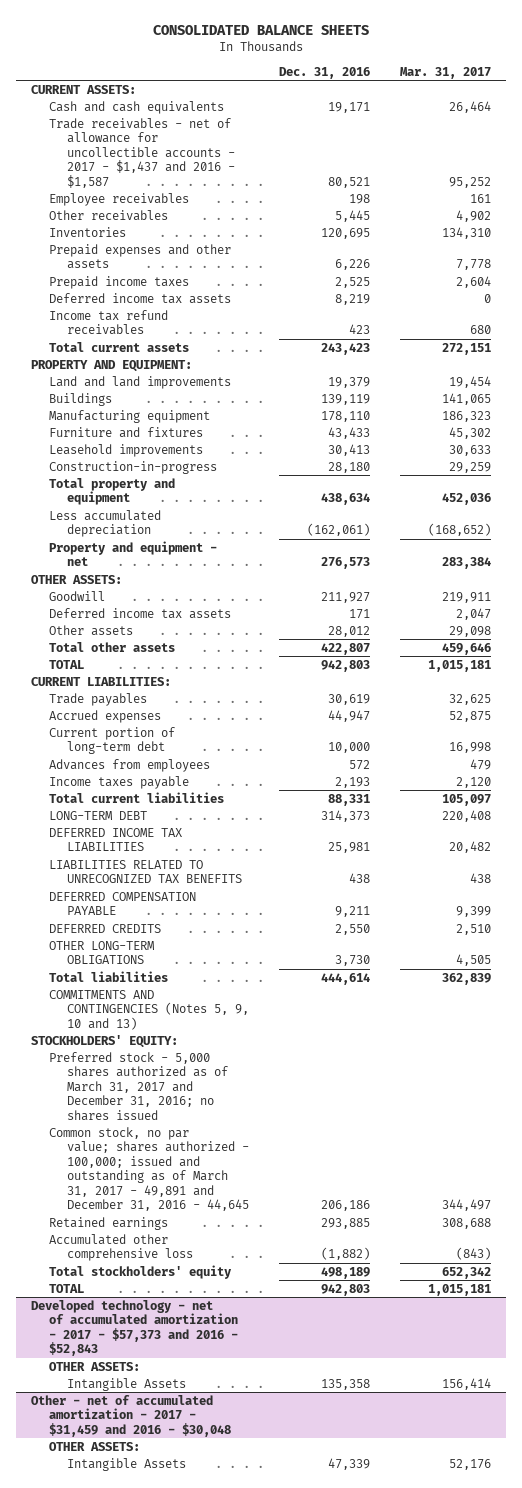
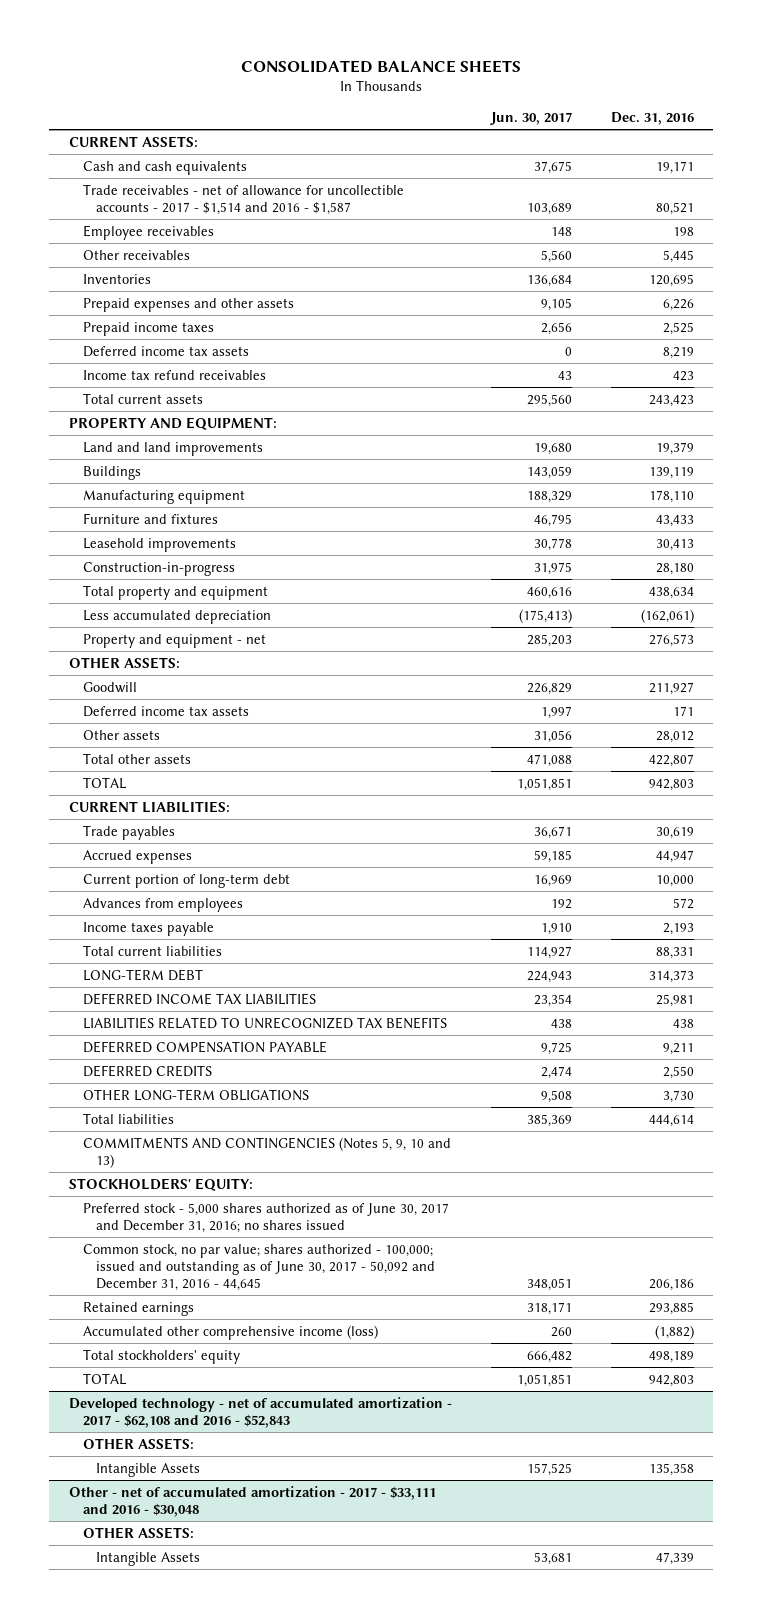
[399,66,491,79] Mar. 31, 2017 -> none
none -> [489,111,572,125] Jun. 30, 2017
[49,117,236,188] Trade receivables - net of allowance for uncollectible accounts - 2017 - $1,437 and 2016 - $1,587 -> [82,183,404,215] Trade receivables - net of allowance for uncollectible accounts - 2017 - $1,514 and 2016 - $1,587
[49,1051,229,1121] Preferred stock - 5,000 shares authorized as of March 31, 2017 and December 31, 2016; no shares issued -> [82,1202,449,1233] Preferred stock - 5,000 shares authorized as of June 30, 2017 and December 31, 2016; no shares issued
[49,1126,250,1212] Common stock, no par value; shares authorized - 100,000; issued and outstanding as of March 31, 2017 - 49,891 and December 31, 2016 - 44,645 -> [82,1243,436,1291] Common stock, no par value; shares authorized - 100,000; issued and outstanding as of June 30, 2017 - 50,092 and December 31, 2016 - 44,645
[49,1233,194,1262] Accumulated other comprehensive loss -> [82,1324,378,1340] Accumulated other comprehensive income (loss)
[31,1299,239,1357] Developed technology - net of accumulated amortization - 2017 - $57,373 and 2016 - $52,843 -> [68,1396,452,1428] Developed technology - net of accumulated amortization - 2017 - $62,108 and 2016 - $52,843
[31,1394,232,1437] Other - net of accumulated amortization - 2017 - $31,459 and 2016 - $30,048 -> [68,1485,436,1517] Other - net of accumulated amortization - 2017 - $33,111 and 2016 - $30,048

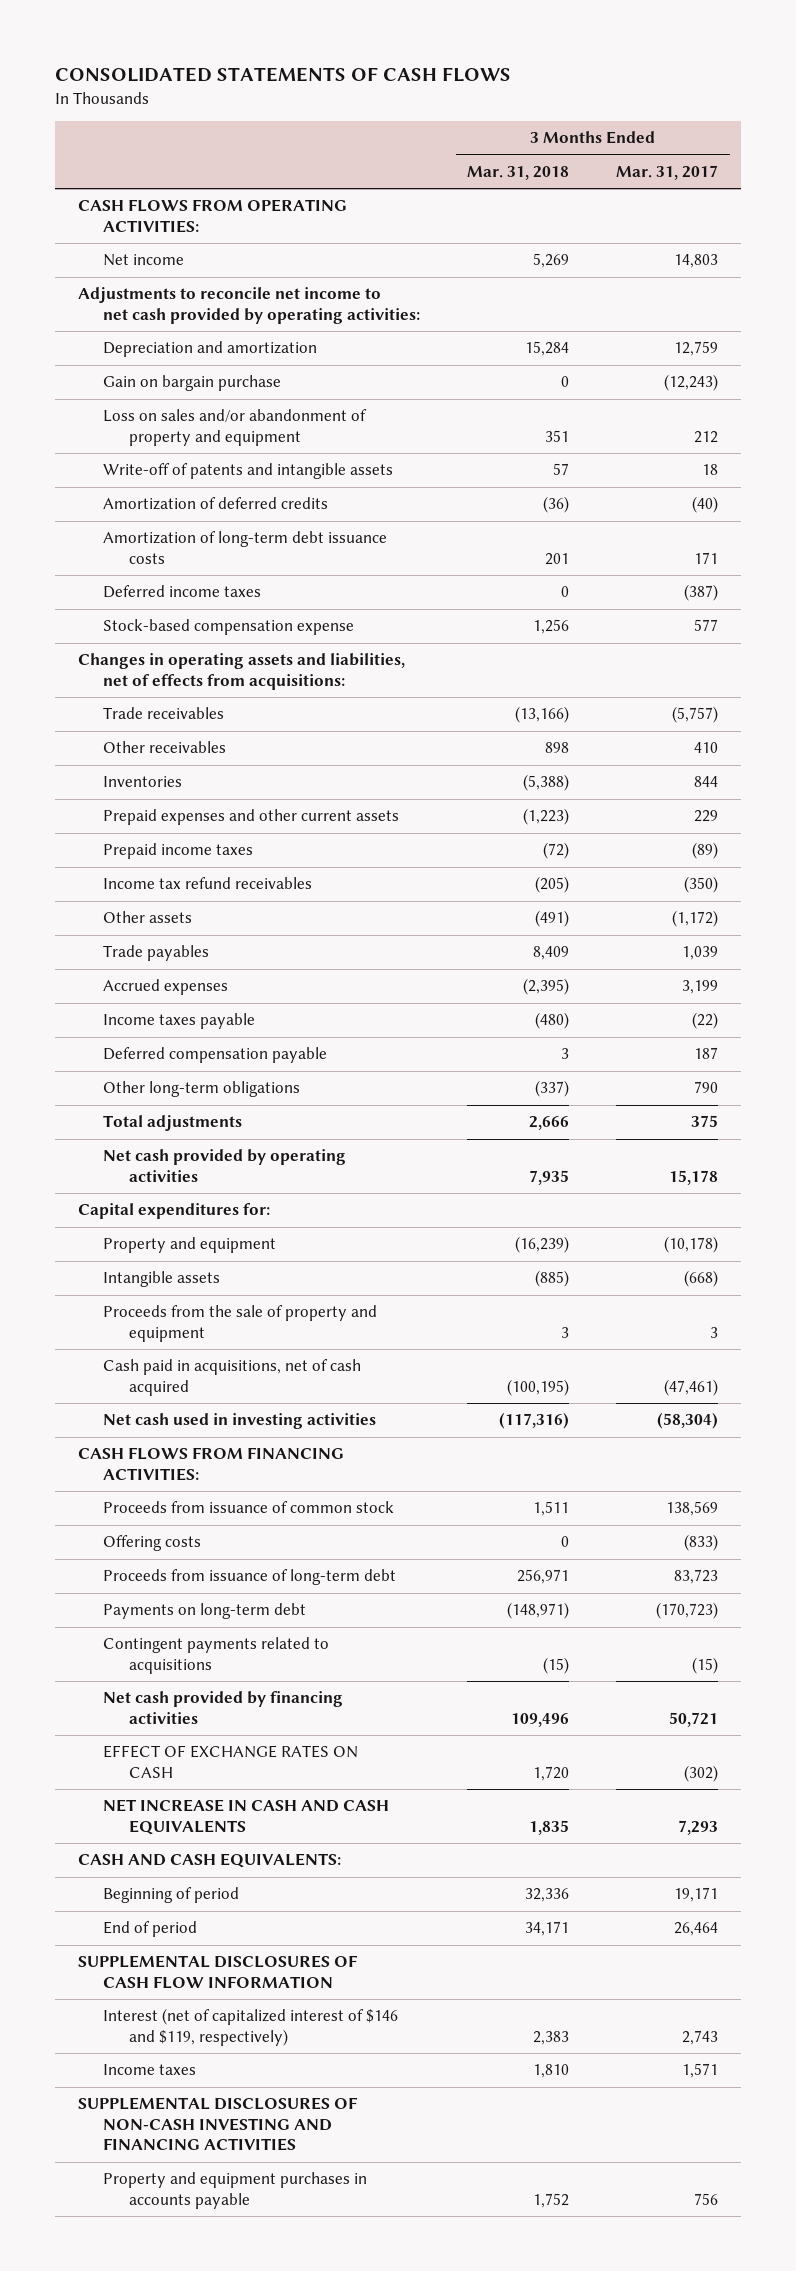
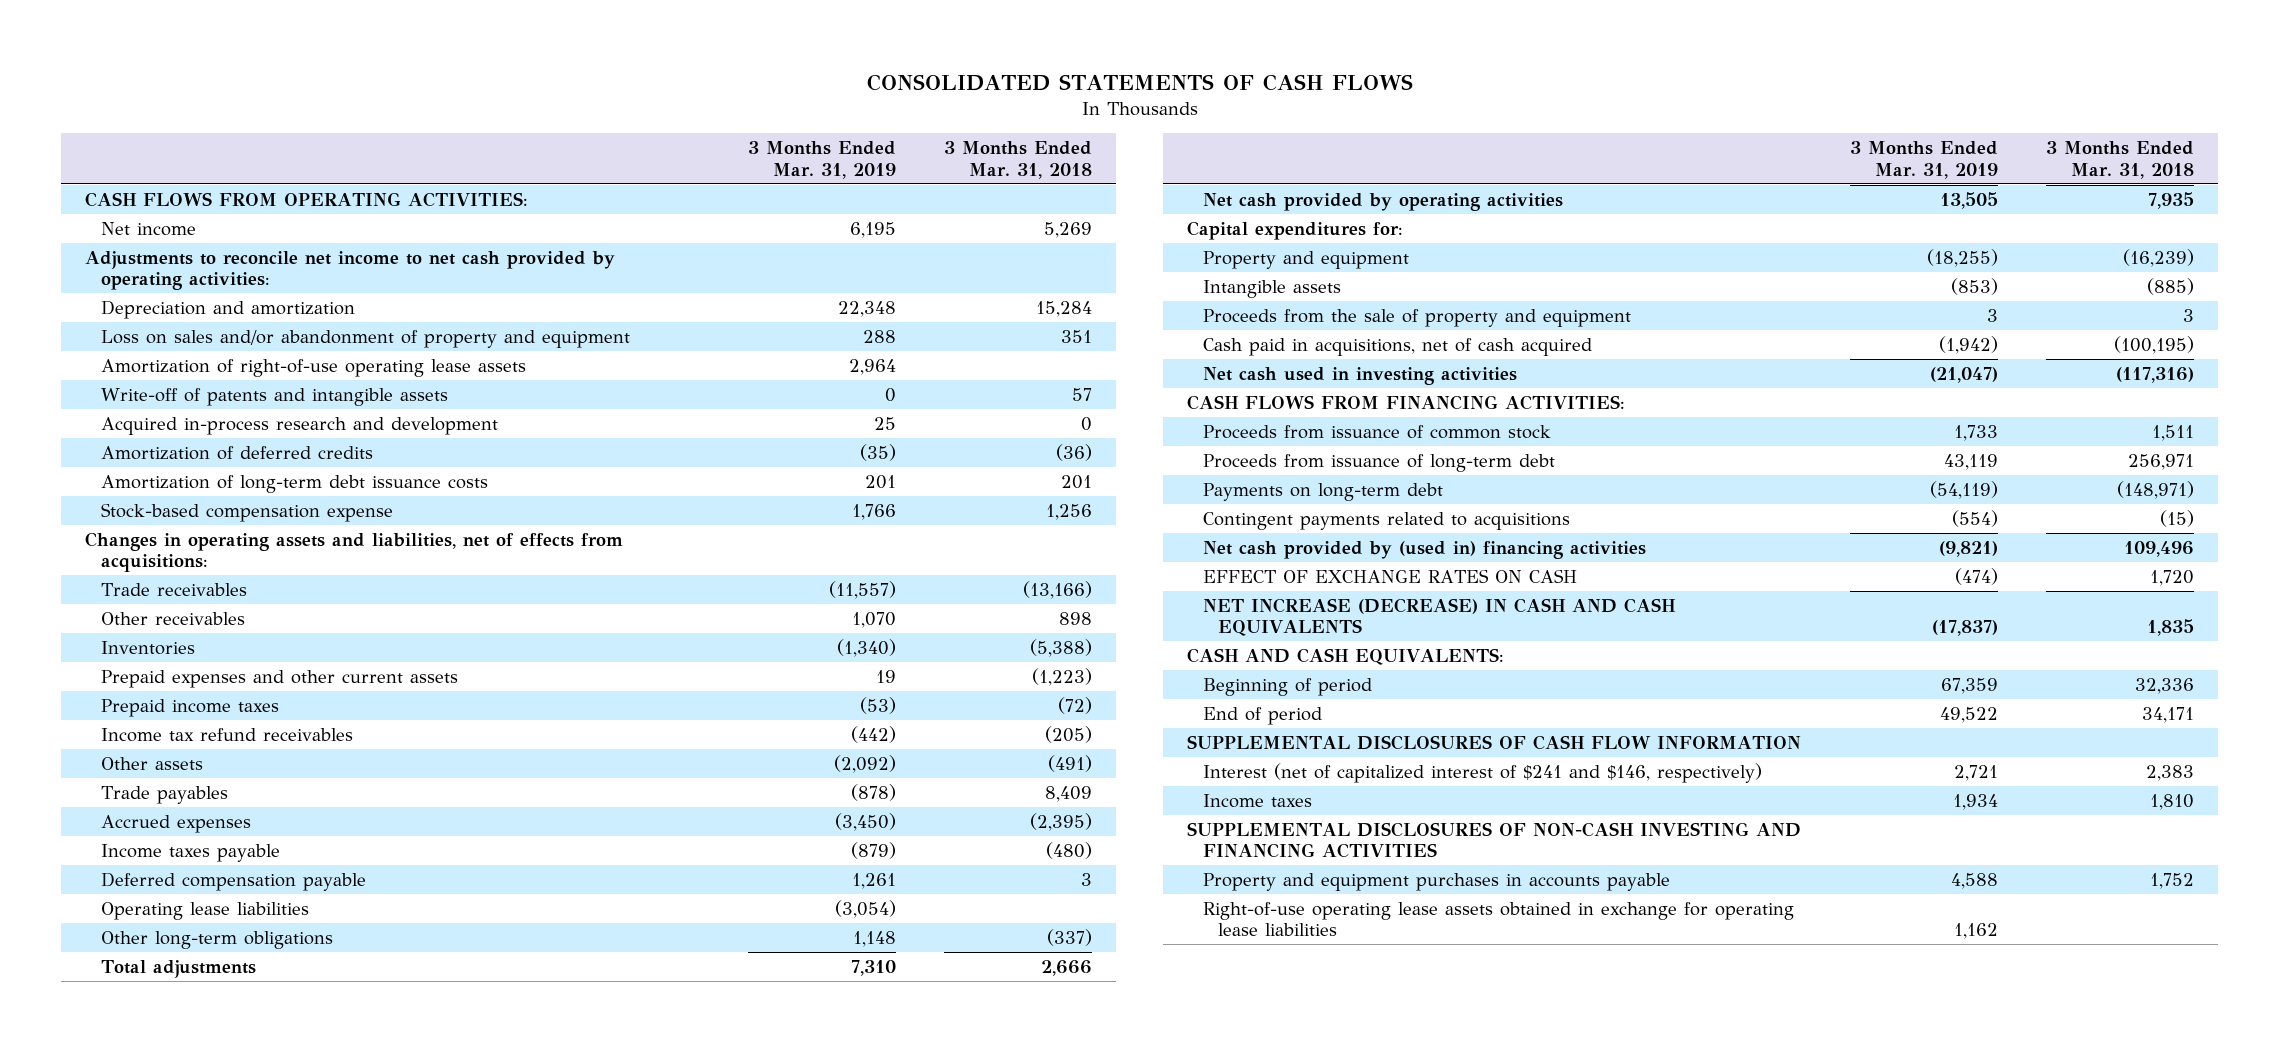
[615,164,718,180] Mar. 31, 2017 -> none
none -> [747,140,896,179] 3 Months Ended Mar. 31, 2019
[103,375,282,392] Gain on bargain purchase -> none
none -> [100,358,526,377] Amortization of right-of-use operating lease assets
none -> [100,416,498,435] Acquired in-process research and development
[103,585,262,599] Deferred income taxes -> none
none -> [100,901,309,920] Operating lease liabilities
[103,1535,202,1552] Offering costs -> none
[103,1691,344,1724] Net cash provided by financing activities -> [1202,540,1646,559] Net cash provided by (used in) financing activities
[103,1799,390,1835] NET INCREASE IN CASH AND CASH EQUIVALENTS -> [1202,597,1676,637] NET INCREASE (DECREASE) IN CASH AND CASH EQUIVALENTS
[103,2008,399,2046] Interest (net of capitalized interest of $146 and $119, respectively) -> [1202,762,1762,783] Interest (net of capitalized interest of $241 and $146, respectively)
none -> [1202,901,1794,937] Right-of-use operating lease assets obtained in exchange for operating lease liabilities

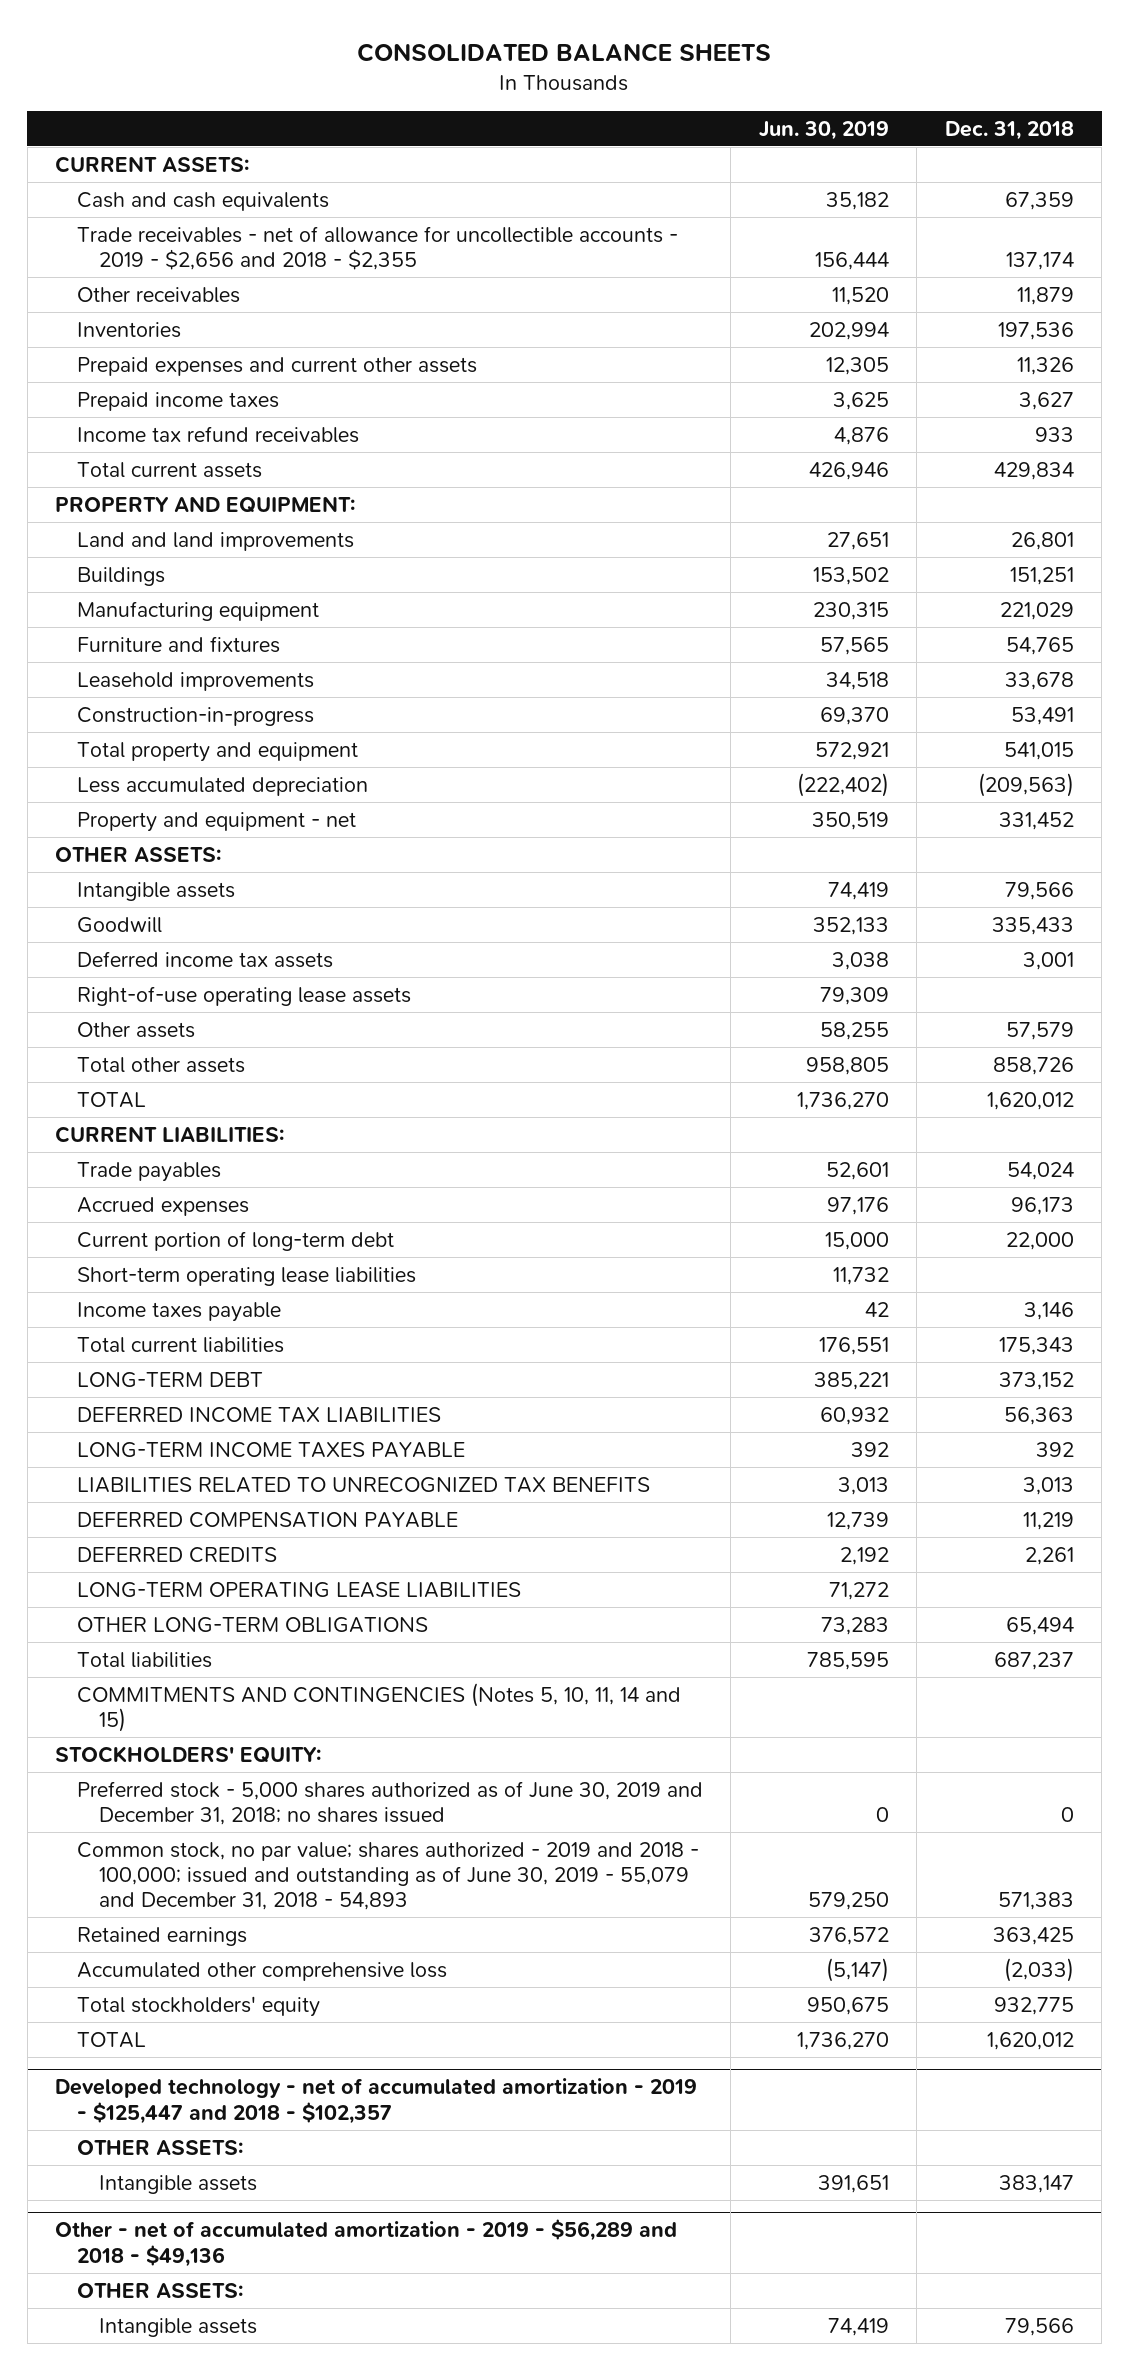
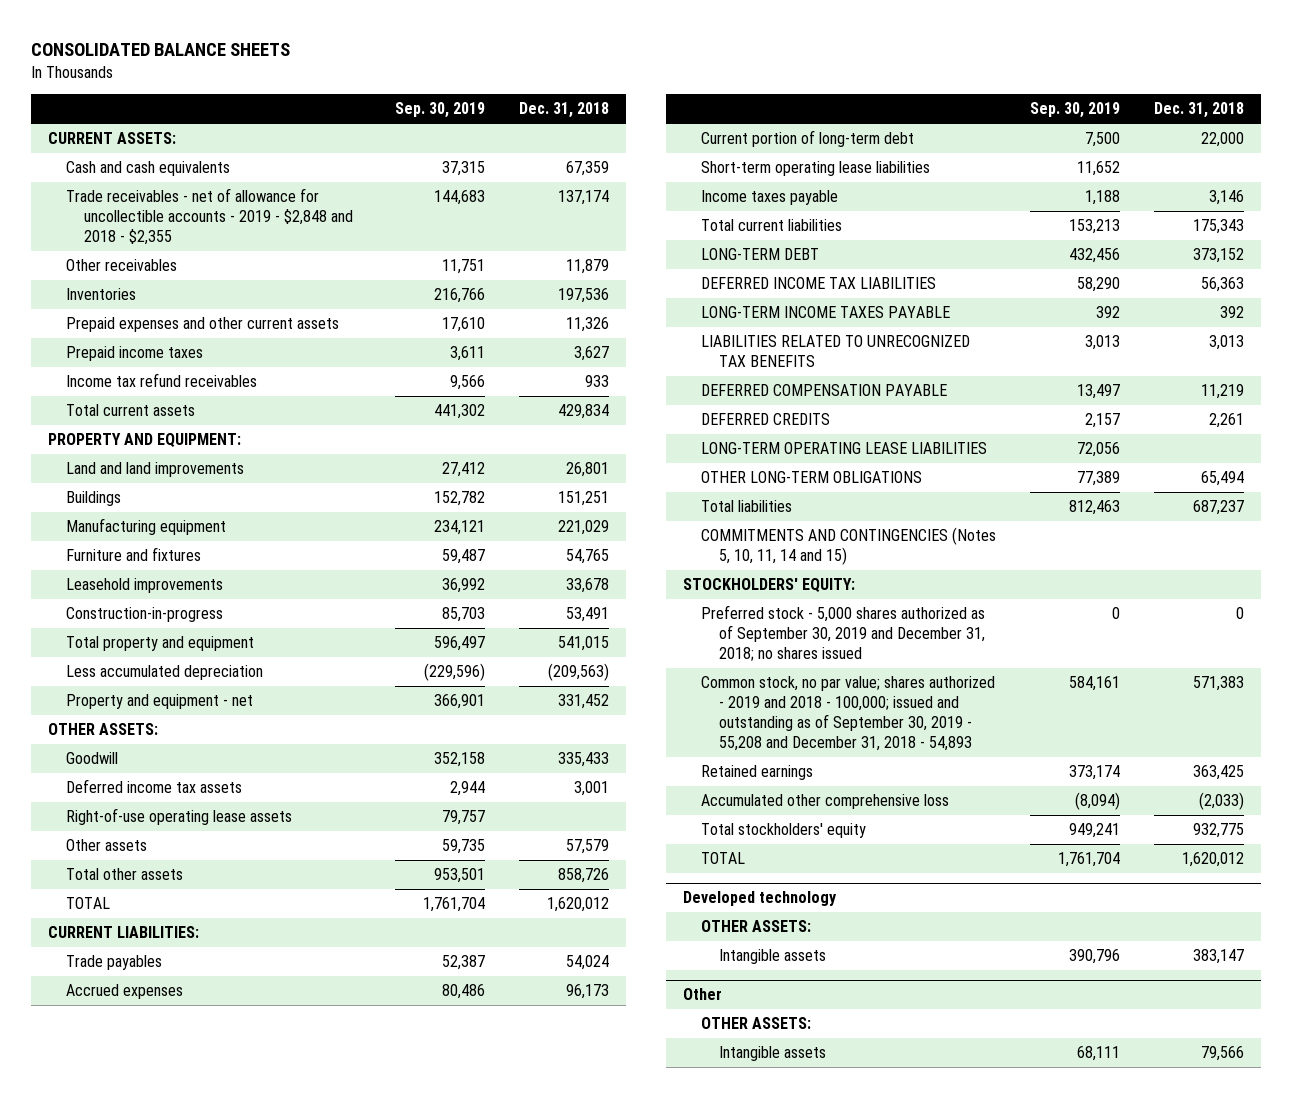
[758,120,889,140] Jun. 30, 2019 -> none
none -> [394,102,485,119] Sep. 30, 2019
[77,225,679,271] Trade receivables - net of allowance for uncollectible accounts - 2019 - $2,656 and 2018 - $2,355 -> [65,188,353,246] Trade receivables - net of allowance for uncollectible accounts - 2019 - $2,848 and 2018 - $2,355
[77,356,478,376] Prepaid expenses and current other assets -> [65,317,339,333] Prepaid expenses and other current assets
[77,881,236,901] Intangible assets -> none
[77,1780,704,1826] Preferred stock - 5,000 shares authorized as of June 30, 2019 and December 31, 2018; no shares issued -> [701,605,986,662] Preferred stock - 5,000 shares authorized as of September 30, 2019 and December 31, 2018; no shares issued
[77,1841,700,1911] Common stock, no par value; shares authorized - 2019 and 2018 - 100,000; issued and outstanding as of June 30, 2019 - 55,079 and December 31, 2018 - 54,893 -> [701,676,996,752] Common stock, no par value; shares authorized - 2019 and 2018 - 100,000; issued and outstanding as of September 30, 2019 - 55,208 and December 31, 2018 - 54,893
[55,2078,698,2124] Developed technology - net of accumulated amortization - 2019 - $125,447 and 2018 - $102,357 -> [683,891,838,907] Developed technology
[55,2219,678,2267] Other - net of accumulated amortization - 2019 - $56,289 and 2018 - $49,136 -> [683,988,723,1001] Other

